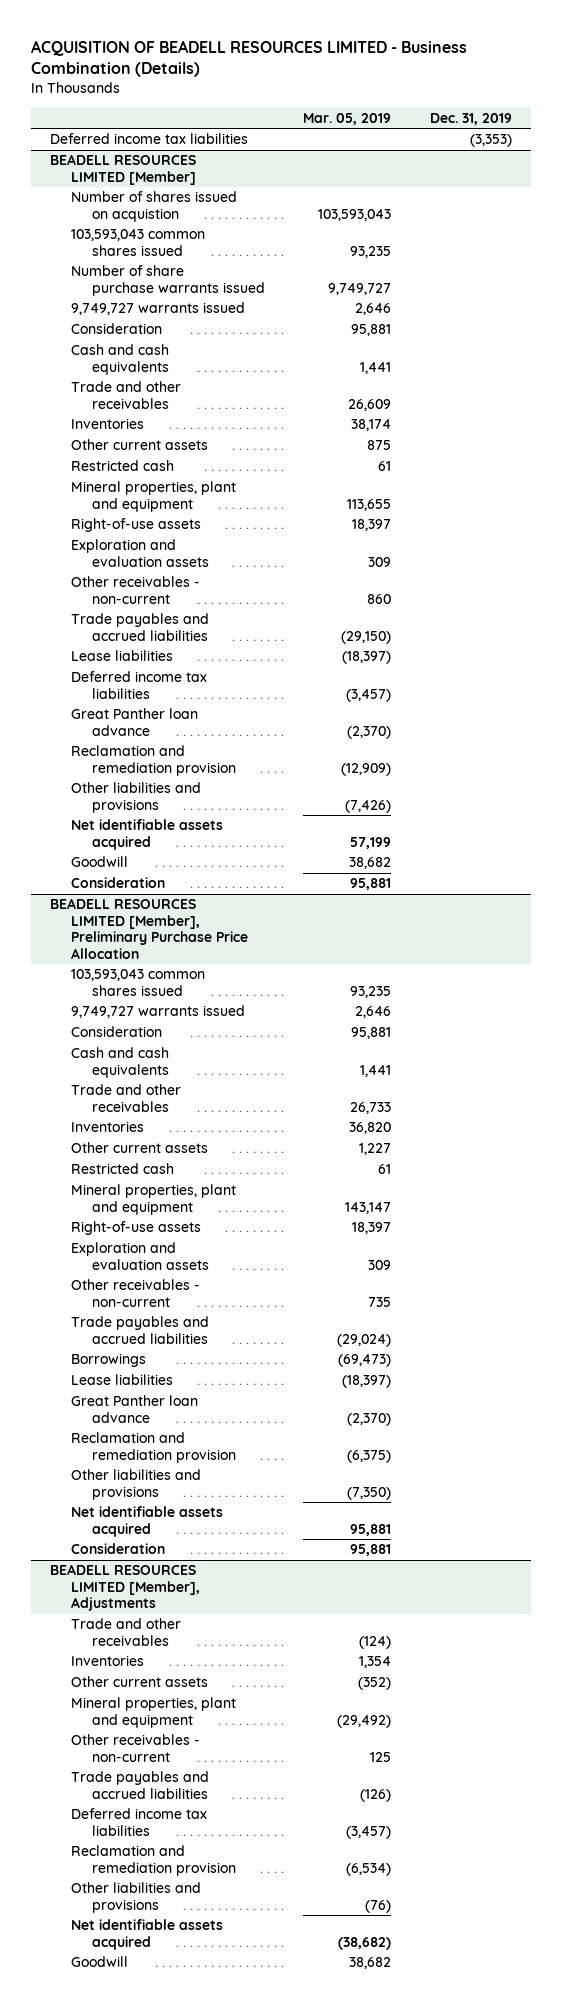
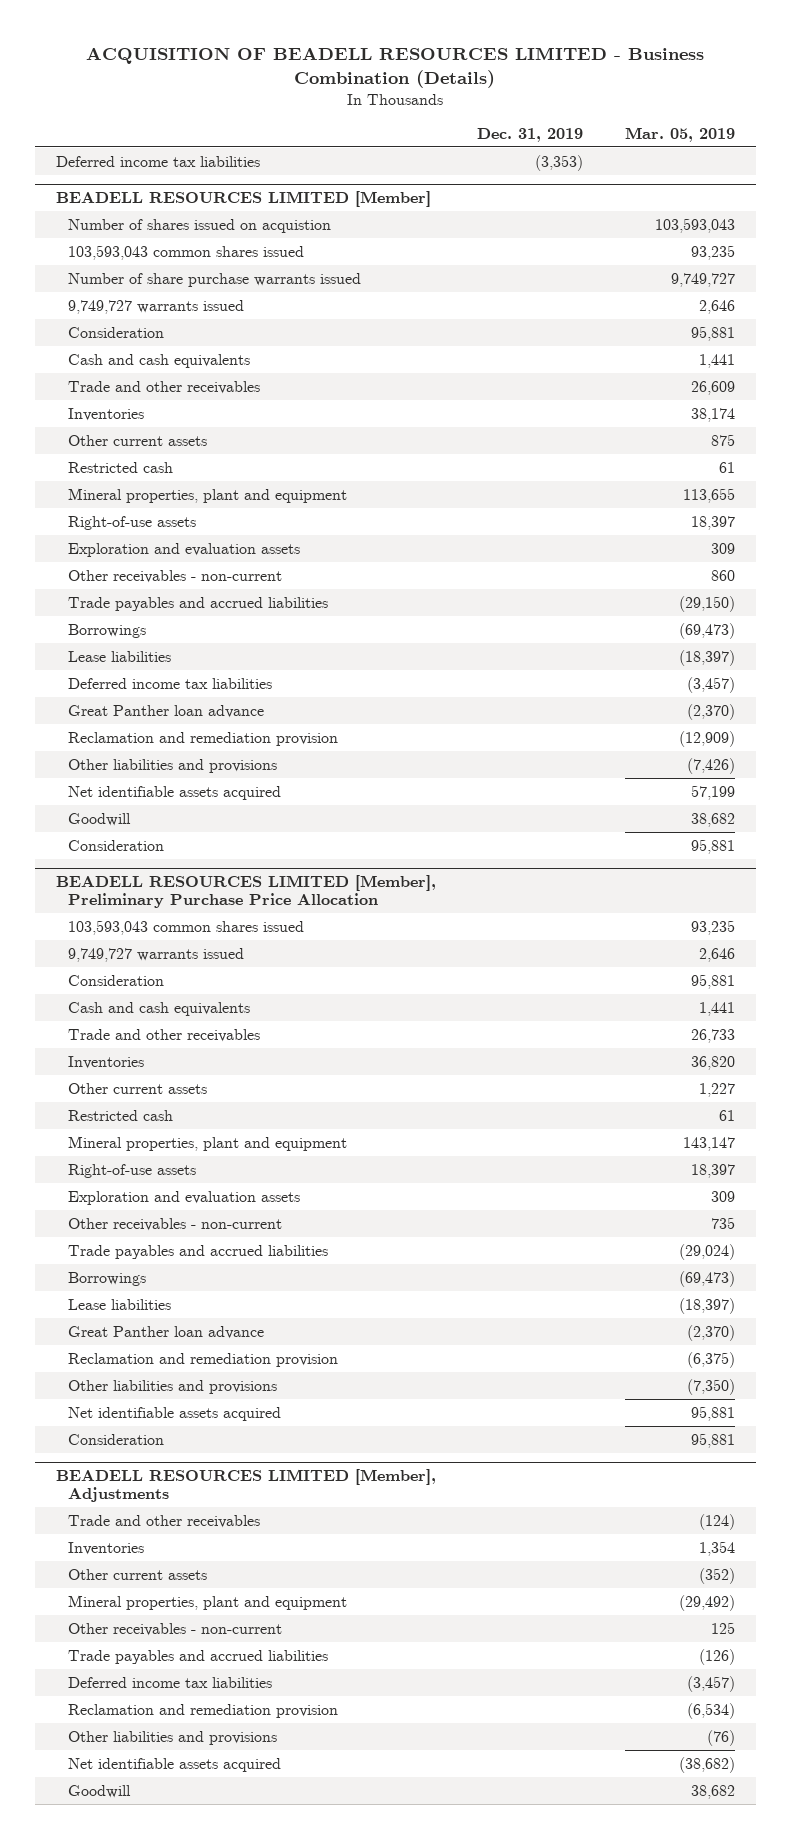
none -> [68,623,147,638] Borrowings

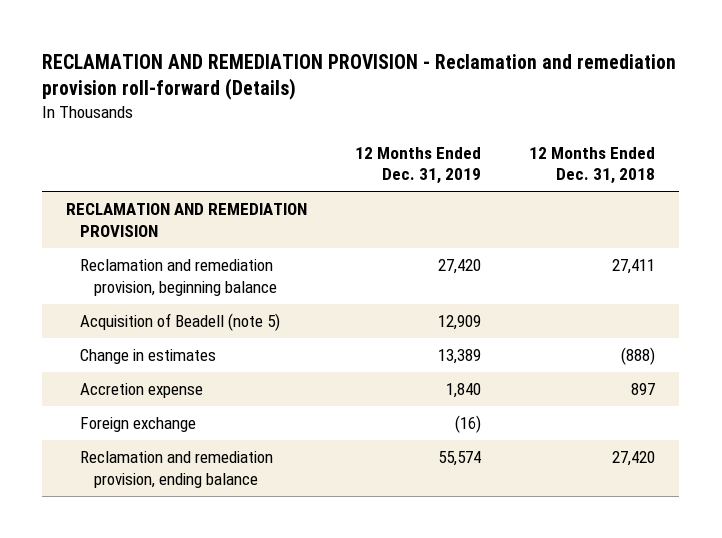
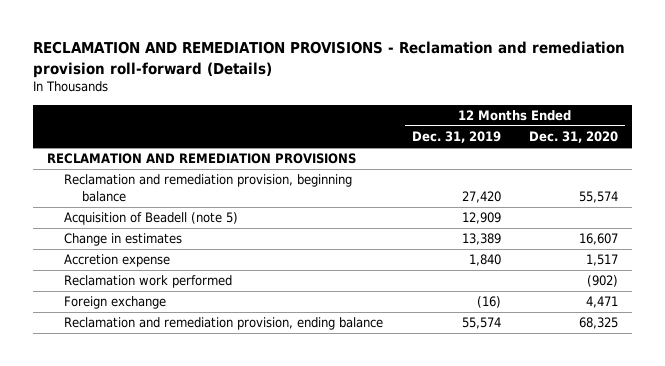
[42,53,677,101] RECLAMATION AND REMEDIATION PROVISION - Reclamation and remediation provision roll-forward (Details) -> [32,41,625,78] RECLAMATION AND REMEDIATION PROVISIONS - Reclamation and remediation provision roll-forward (Details)
[529,146,656,185] 12 Months Ended Dec. 31, 2018 -> none
none -> [529,131,619,144] Dec. 31, 2020
[66,203,308,237] RECLAMATION AND REMEDIATION PROVISION -> [46,153,356,165] RECLAMATION AND REMEDIATION PROVISIONS
none -> [64,275,233,289] Reclamation work performed

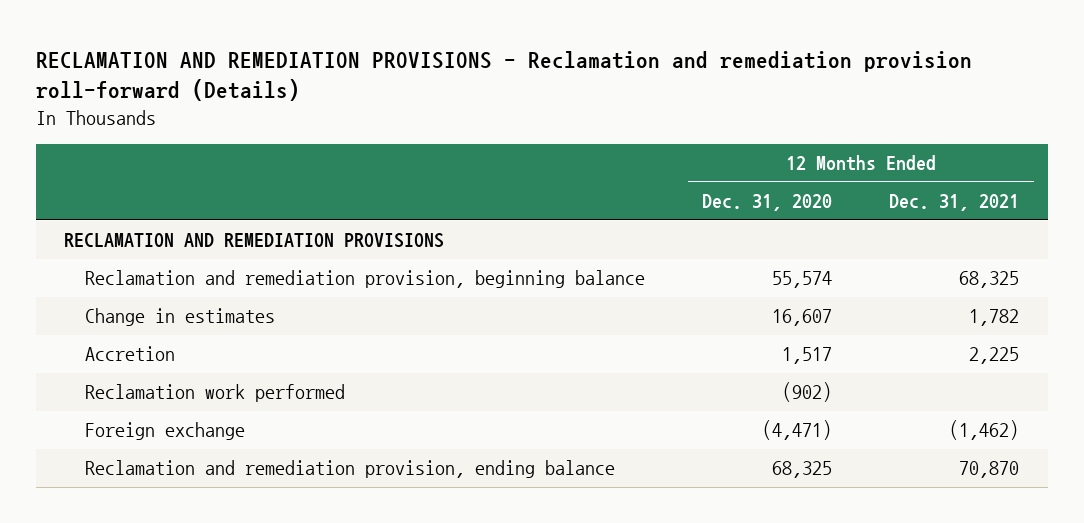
[411,131,501,144] Dec. 31, 2019 -> none
none -> [889,194,1020,212] Dec. 31, 2021
[64,212,239,226] Acquisition of Beadell (note 5) -> none
[64,254,171,268] Accretion expense -> [84,346,175,362] Accretion
[586,296,619,309] 4,471 -> [761,420,832,441] (4,471)

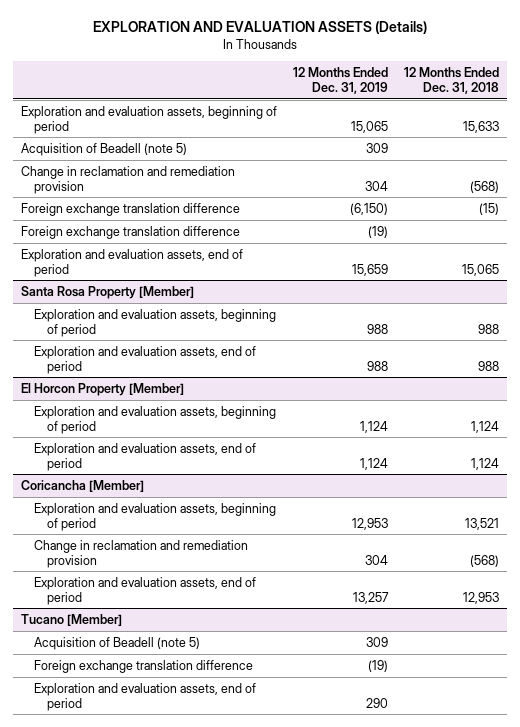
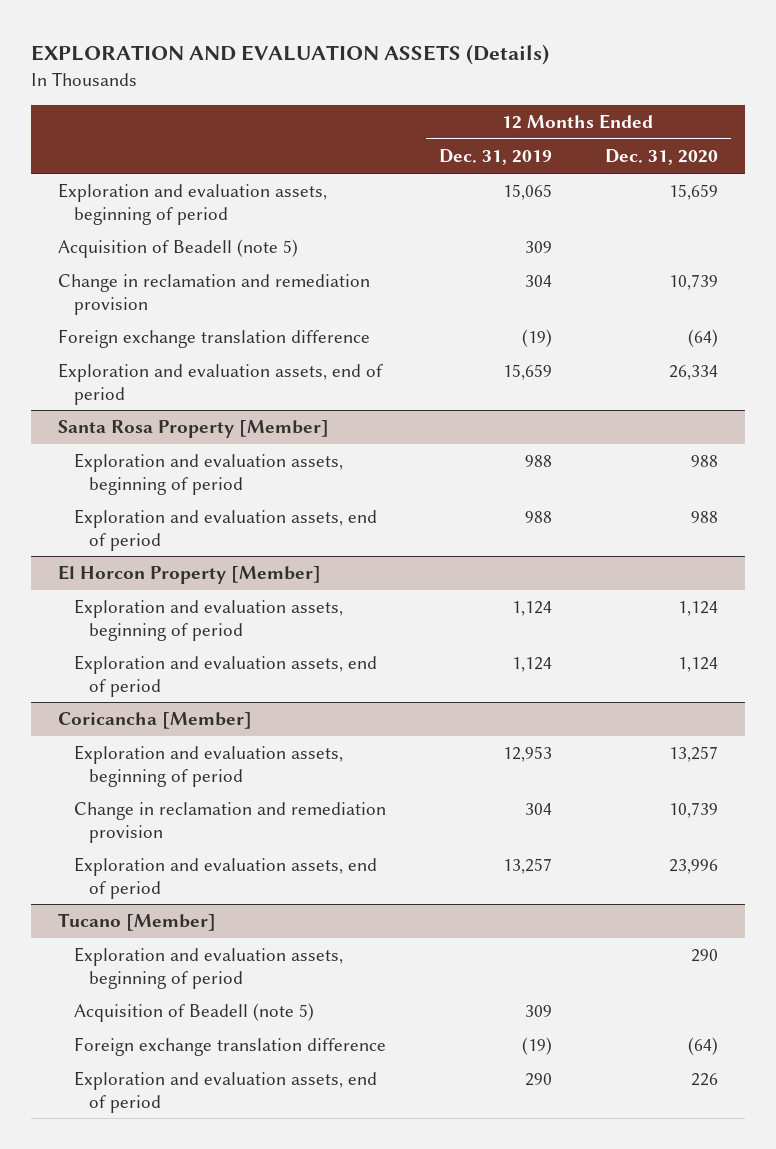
[404,66,500,94] 12 Months Ended Dec. 31, 2018 -> none
none -> [605,149,719,166] Dec. 31, 2020
[21,202,241,216] Foreign exchange translation difference -> none
none -> [73,947,343,989] Exploration and evaluation assets, beginning of period

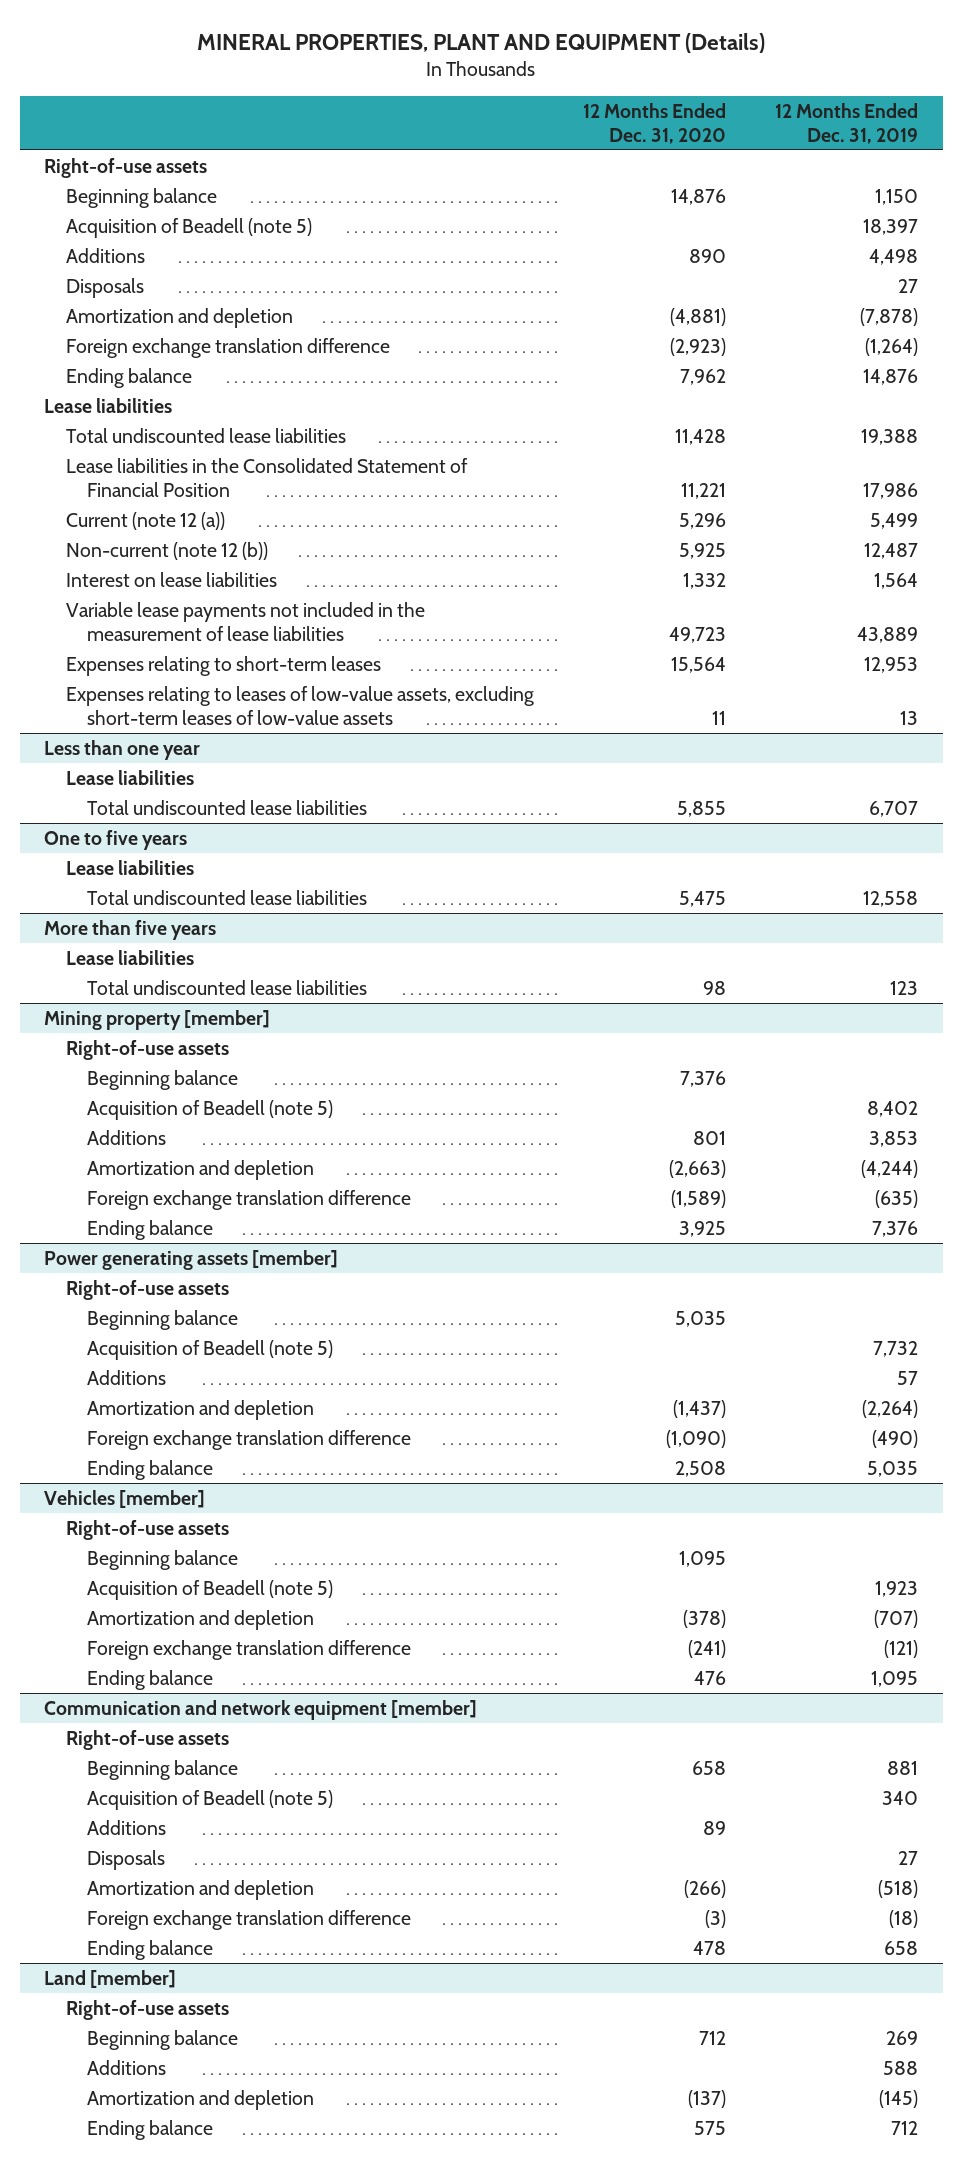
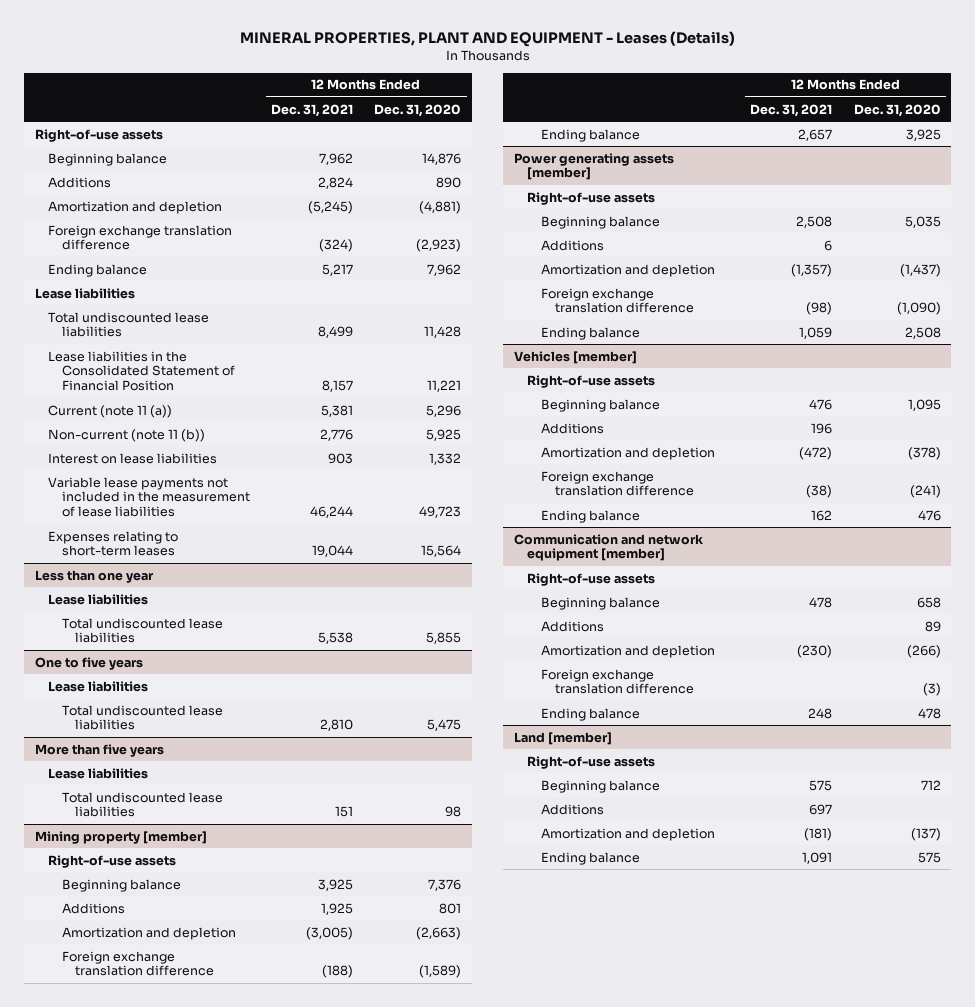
[197,32,766,53] MINERAL PROPERTIES, PLANT AND EQUIPMENT (Details) -> [239,31,735,48] MINERAL PROPERTIES, PLANT AND EQUIPMENT - Leases (Details)
[775,102,919,144] 12 Months Ended Dec. 31, 2019 -> none
none -> [271,103,354,117] Dec. 31, 2021
[65,217,312,238] Acquisition of Beadell (note 5) -> none
[65,277,144,298] Disposals -> none
[65,511,225,530] Current (note 12 (a)) -> [48,404,173,418] Current (note 11 (a))
[65,541,268,560] Non-current (note 12 (b)) -> [48,428,206,442] Non-current (note 11 (b))
[65,685,534,725] Expenses relating to leases of low-value assets, excluding short-term leases of low-value assets -> none
[87,1099,334,1120] Acquisition of Beadell (note 5) -> none
[87,1339,334,1360] Acquisition of Beadell (note 5) -> none
[87,1579,334,1600] Acquisition of Beadell (note 5) -> none
none -> [541,422,605,434] Additions
[87,1789,334,1810] Acquisition of Beadell (note 5) -> none
[87,1849,166,1870] Disposals -> none

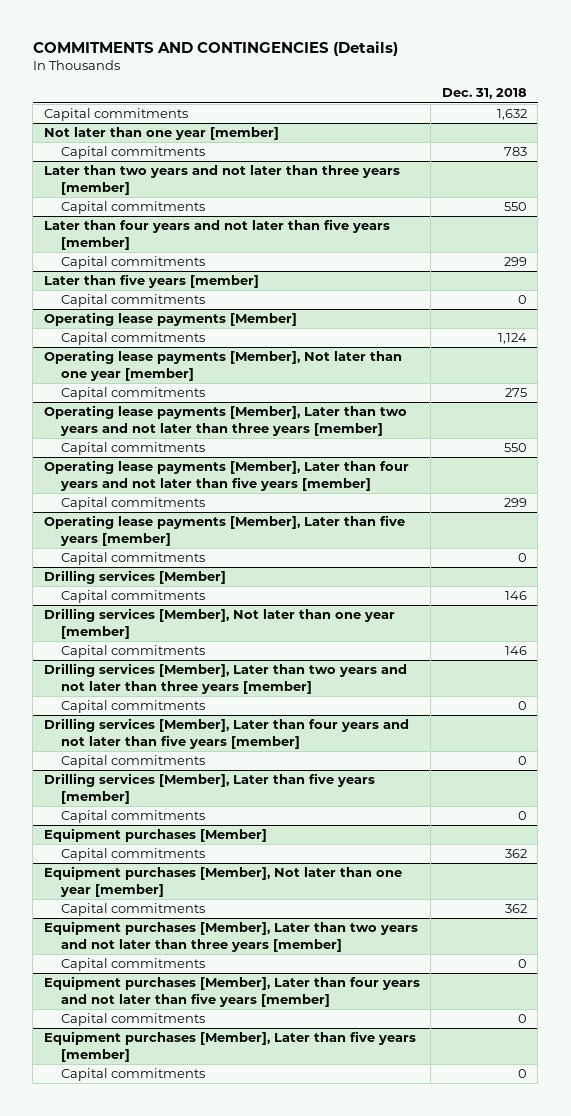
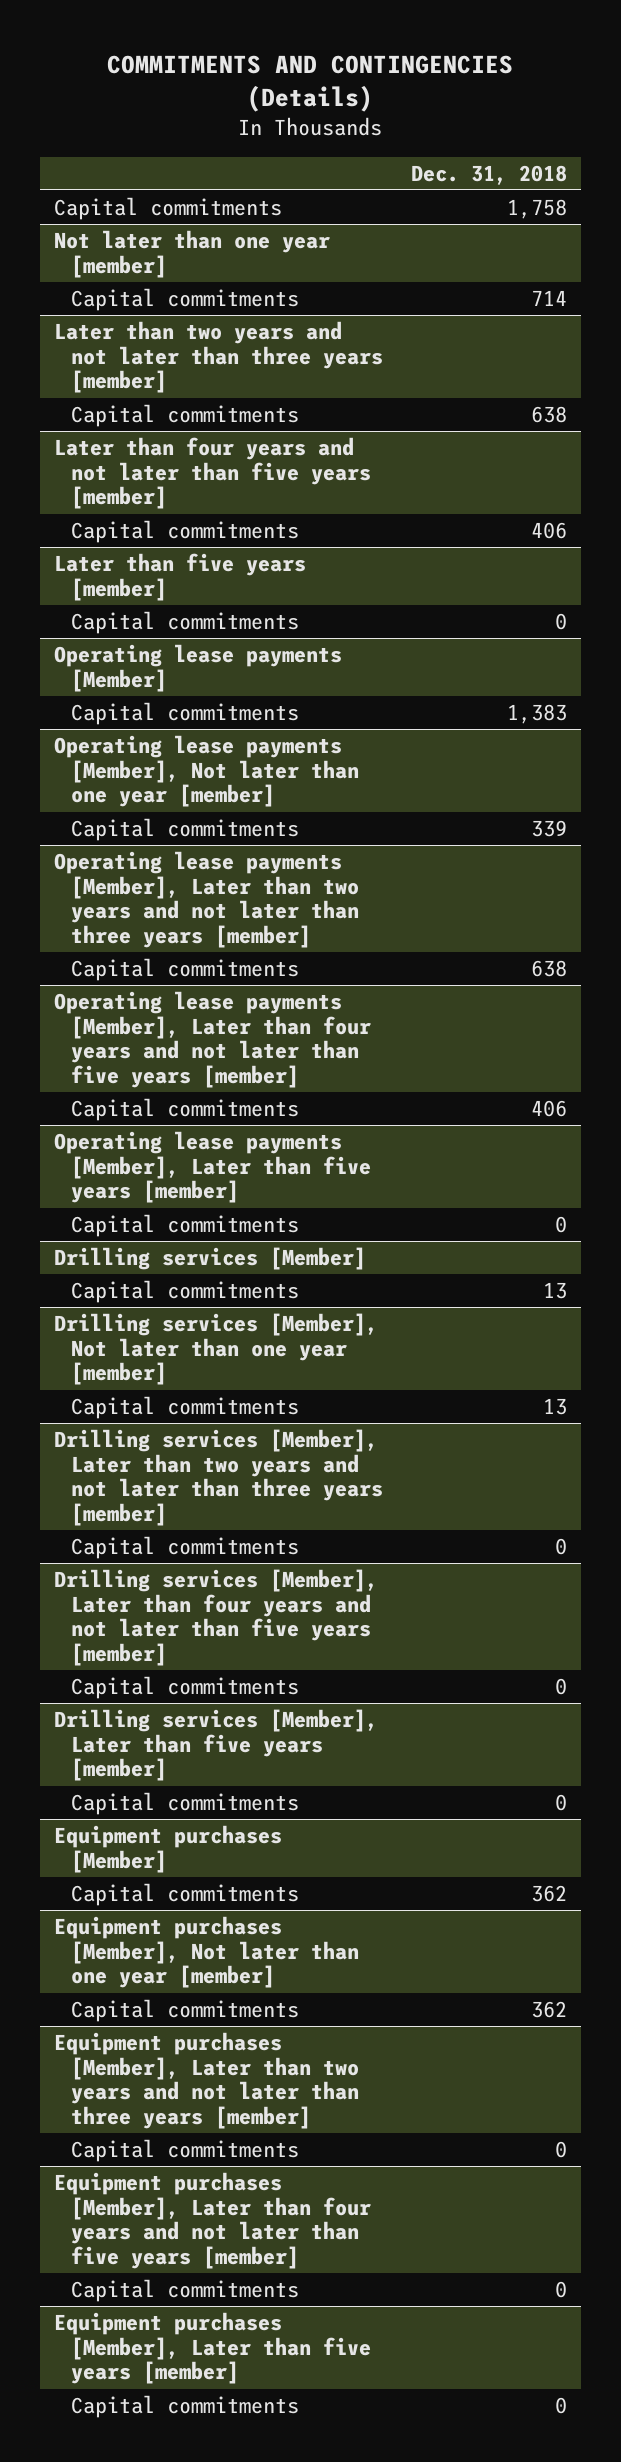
[496,109,527,121] 1,632 -> [506,199,567,220] 1,758
[503,147,527,157] 783 -> [530,290,567,307] 714
[503,202,527,212] 550 -> [530,406,567,424] 638
[503,257,527,267] 299 -> [530,522,567,540] 406
[497,333,527,345] 1,124 -> [506,704,567,725] 1,383
[504,388,527,398] 275 -> [530,820,567,838] 339
[503,443,527,453] 550 -> [530,960,567,978] 638
[503,498,527,508] 299 -> [530,1100,567,1118] 406
[504,591,527,601] 146 -> [542,1282,567,1300] 13
[504,646,527,656] 146 -> [542,1398,567,1416] 13

